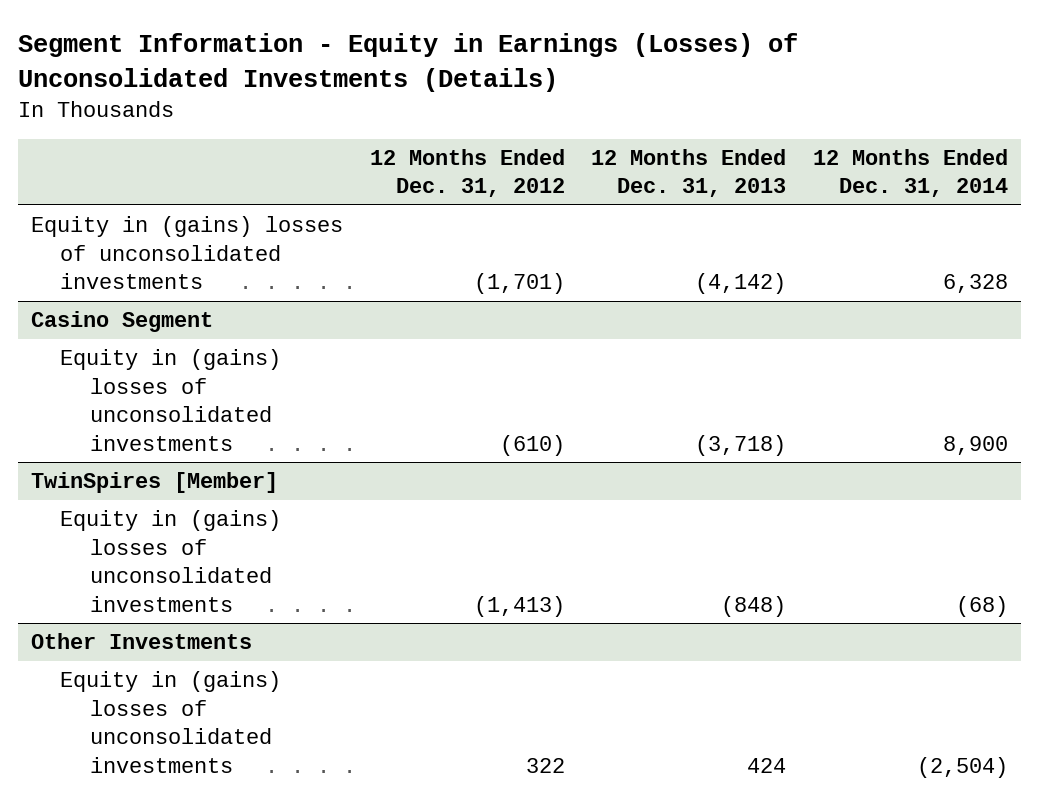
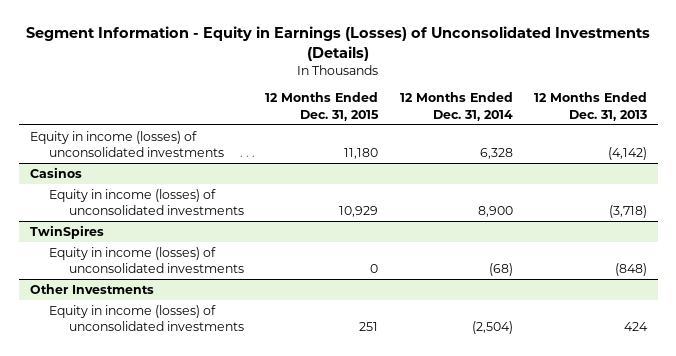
[369,148,565,198] 12 Months Ended Dec. 31, 2012 -> none
none -> [265,92,380,121] 12 Months Ended Dec. 31, 2015
[31,216,344,290] Equity in (gains) losses of unconsolidated investments -> [29,130,225,158] Equity in income (losses) of unconsolidated investments
[31,311,214,333] Casino Segment -> [29,166,82,178] Casinos
[60,349,282,451] Equity in (gains) losses of unconsolidated investments -> [49,188,244,216] Equity in income (losses) of unconsolidated investments
[31,472,279,494] TwinSpires [Member] -> [29,224,104,239] TwinSpires
[60,510,282,612] Equity in (gains) losses of unconsolidated investments -> [49,246,244,274] Equity in income (losses) of unconsolidated investments
[60,671,282,773] Equity in (gains) losses of unconsolidated investments -> [49,304,244,332] Equity in income (losses) of unconsolidated investments

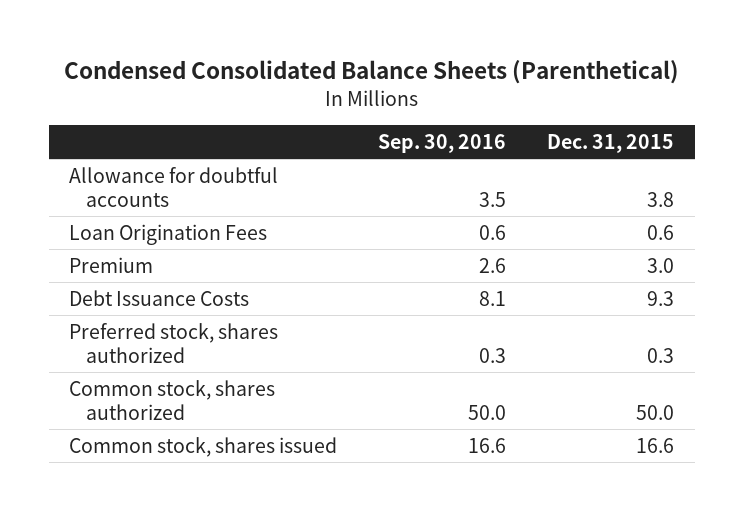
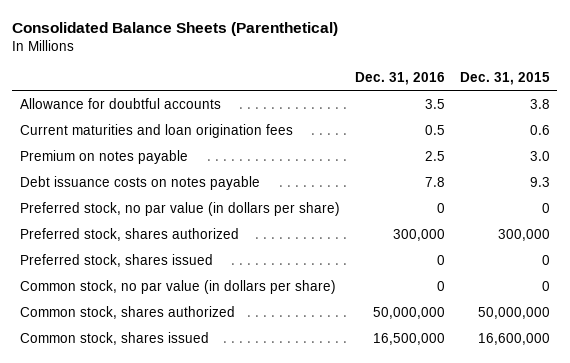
[63,60,679,85] Condensed Consolidated Balance Sheets (Parenthetical) -> [12,21,339,36] Consolidated Balance Sheets (Parenthetical)
[378,133,507,153] Sep. 30, 2016 -> none
none -> [354,71,445,85] Dec. 31, 2016
[69,223,268,245] Loan Origination Fees -> [19,123,293,138] Current maturities and loan origination fees
[69,256,154,273] Premium -> [19,149,188,164] Premium on notes payable
[69,289,250,306] Debt Issuance Costs -> [19,175,260,190] Debt issuance costs on notes payable
none -> [19,201,340,216] Preferred stock, no par value (in dollars per share)
[647,347,675,363] 0.3 -> [497,228,550,241] 300,000
none -> [19,253,213,267] Preferred stock, shares issued
none -> [19,279,336,294] Common stock, no par value (in dollars per share)
[636,404,675,420] 50.0 -> [477,306,550,319] 50,000,000
[636,437,675,453] 16.6 -> [477,332,550,345] 16,600,000

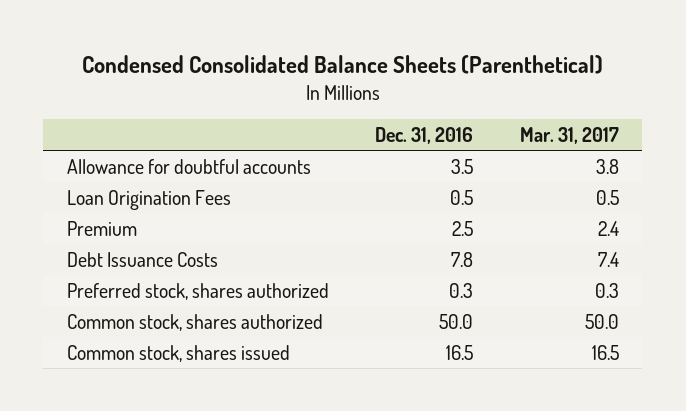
[12,21,339,36] Consolidated Balance Sheets (Parenthetical) -> [81,55,603,75] Condensed Consolidated Balance Sheets (Parenthetical)
[459,71,550,85] Dec. 31, 2015 -> none
none -> [520,126,620,144] Mar. 31, 2017
[19,201,340,216] Preferred stock, no par value (in dollars per share) -> none
[19,253,213,267] Preferred stock, shares issued -> none
[19,279,336,294] Common stock, no par value (in dollars per share) -> none
[19,123,293,138] Current maturities and loan origination fees -> [66,189,231,210] Loan Origination Fees
[19,149,188,164] Premium on notes payable -> [66,220,137,236] Premium
[19,175,260,190] Debt issuance costs on notes payable -> [66,251,218,267] Debt Issuance Costs
[392,228,445,241] 300,000 -> [449,282,474,298] 0.3
[372,306,445,319] 50,000,000 -> [439,313,474,329] 50.0
[372,332,445,345] 16,500,000 -> [446,344,474,360] 16.5

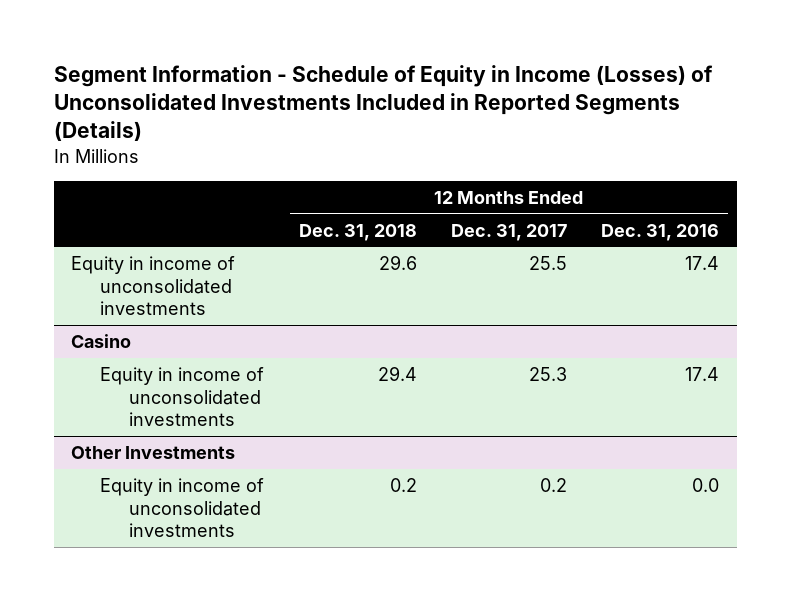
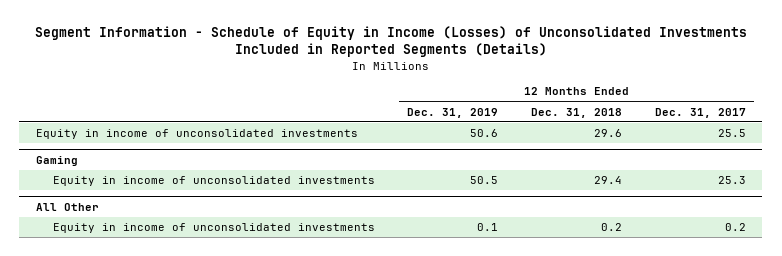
[601,223,720,241] Dec. 31, 2016 -> none
none -> [407,107,499,118] Dec. 31, 2019
[71,333,132,348] Casino -> none
none -> [35,155,78,166] Gaming
[71,445,236,459] Other Investments -> [35,202,99,211] All Other

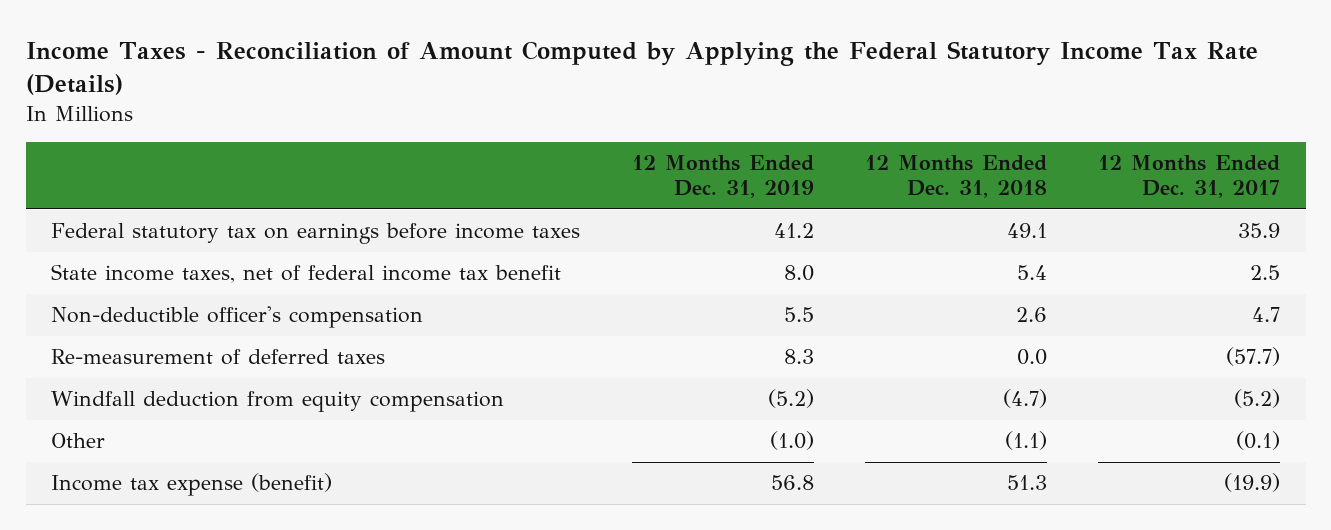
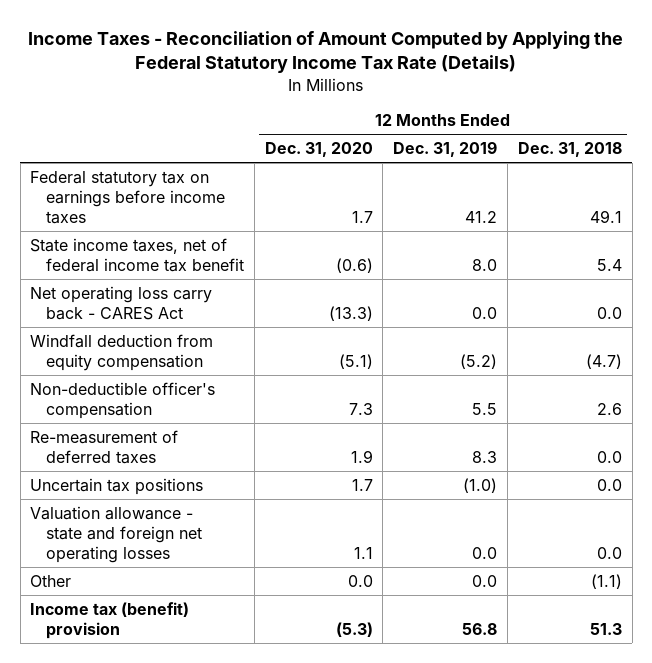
[1097,155,1280,199] 12 Months Ended Dec. 31, 2017 -> none
none -> [264,142,373,158] Dec. 31, 2020
none -> [30,285,213,320] Net operating loss carry back - CARES Act
[51,391,505,413] Windfall deduction from equity compensation -> [30,333,214,371] Windfall deduction from equity compensation
none -> [30,477,204,495] Uncertain tax positions
none -> [30,505,202,563] Valuation allowance - state and foreign net operating losses
[769,431,814,451] (1.0) -> [472,574,498,587] 0.0
[51,473,333,497] Income tax expense (benefit) -> [30,601,190,639] Income tax (benefit) provision

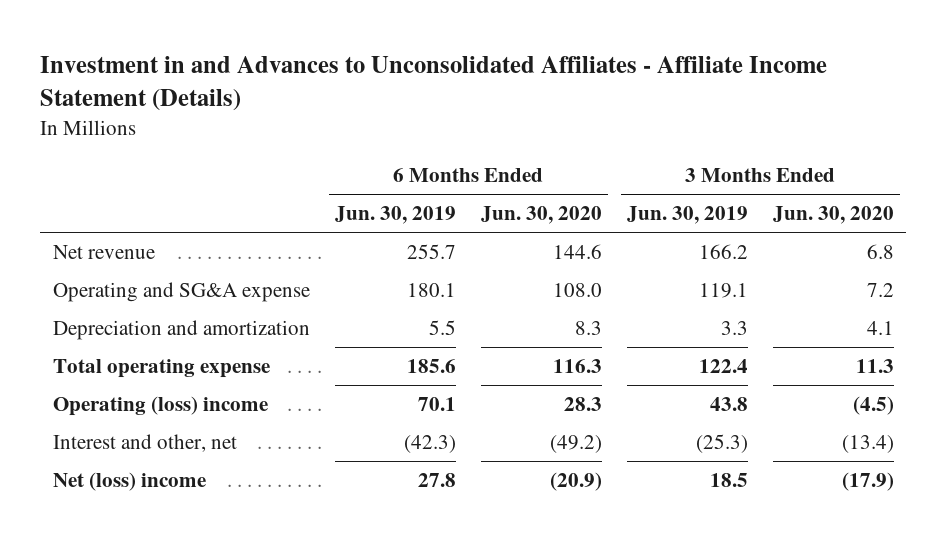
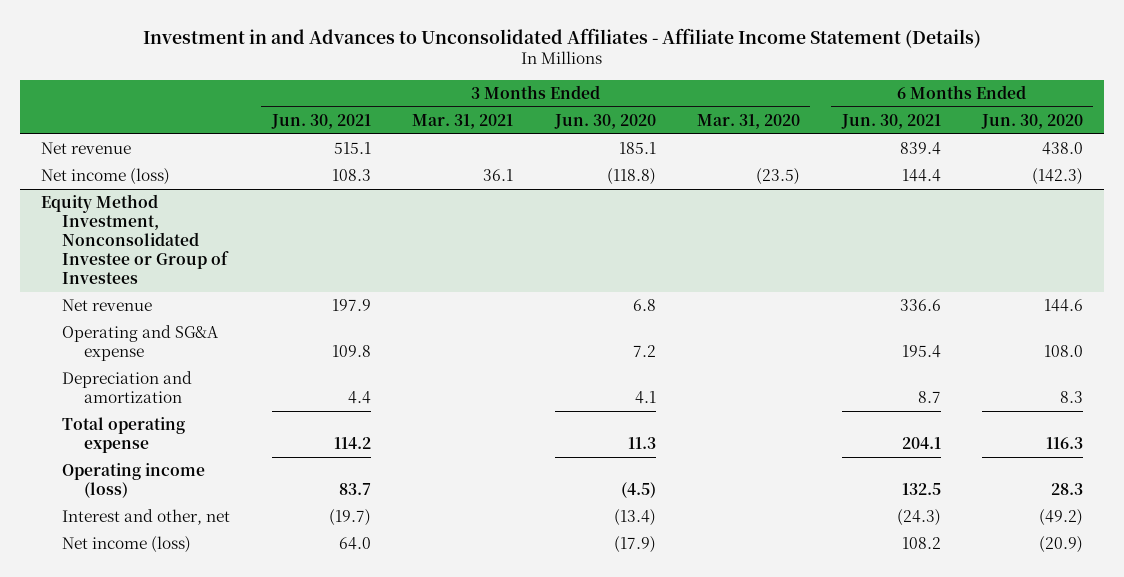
[334,206,456,225] Jun. 30, 2019 -> none
[626,206,748,225] Jun. 30, 2019 -> none
none -> [270,113,371,129] Jun. 30, 2021
none -> [412,113,514,129] Mar. 31, 2021
none -> [697,113,801,129] Mar. 31, 2020
none -> [840,113,941,129] Jun. 30, 2021
none -> [40,142,131,155] Net revenue
none -> [40,168,170,186] Net income (loss)
none -> [40,194,230,284] Equity Method Investment, Nonconsolidated Investee or Group of Investees
[52,396,268,417] Operating (loss) income -> [62,463,206,499] Operating income (loss)
[52,472,206,492] Net (loss) income -> [62,536,192,554] Net income (loss)

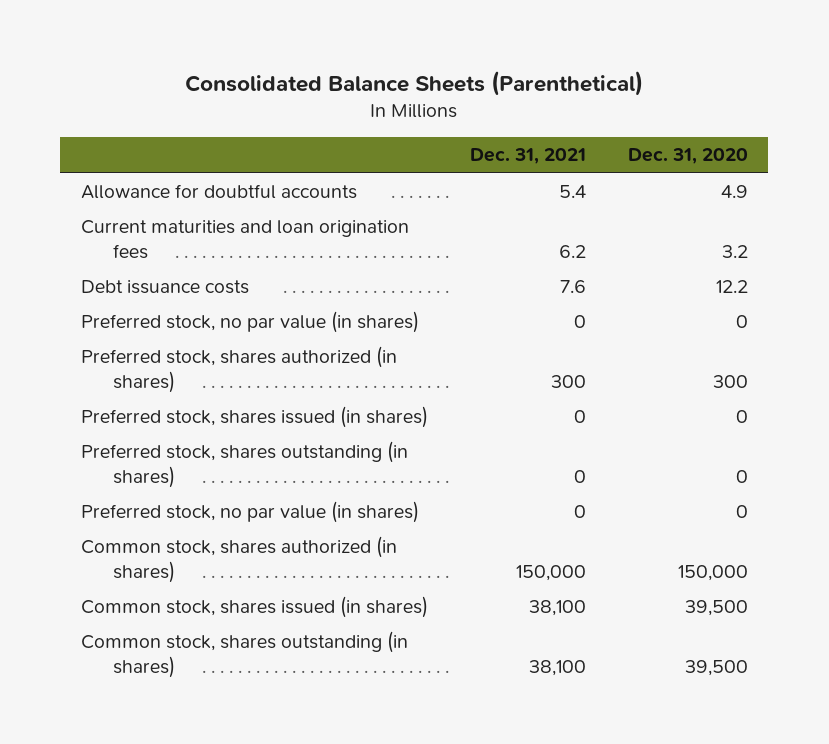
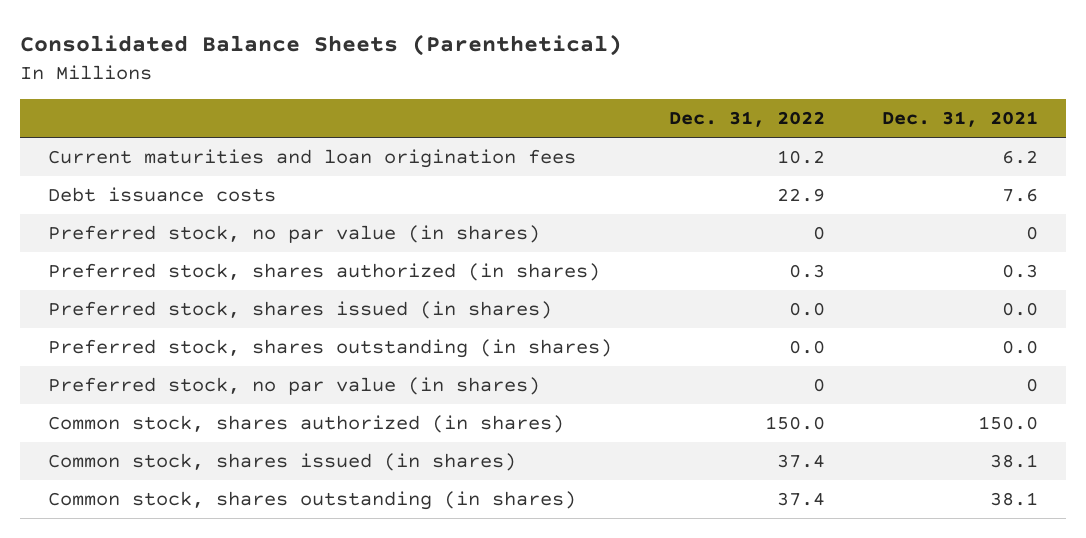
[627,148,748,165] Dec. 31, 2020 -> none
none -> [669,111,826,128] Dec. 31, 2022
[81,184,358,200] Allowance for doubtful accounts -> none
[550,374,586,388] 300 -> [1001,263,1038,278] 0.3
[573,410,586,424] 0 -> [1001,301,1038,316] 0.0
[573,469,586,483] 0 -> [1001,339,1038,354] 0.0
[515,564,586,581] 150,000 -> [977,415,1038,430] 150.0
[528,600,586,617] 38,100 -> [989,453,1038,468] 38.1
[528,659,586,676] 38,100 -> [989,491,1038,506] 38.1

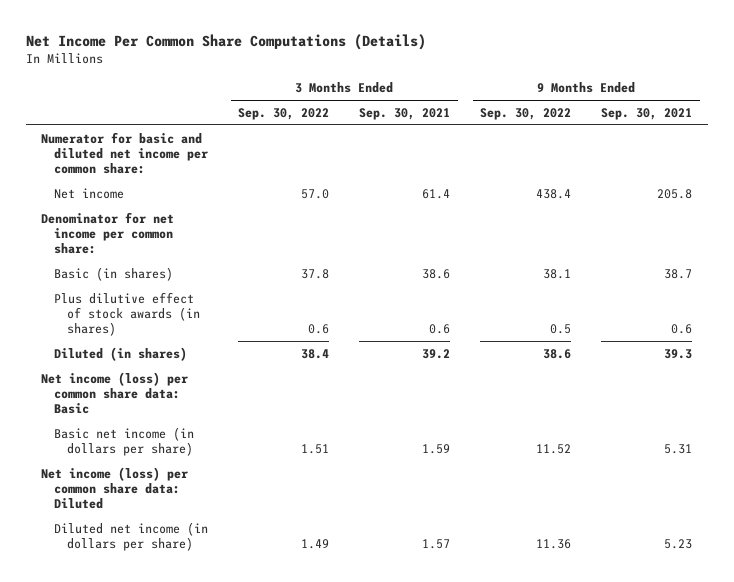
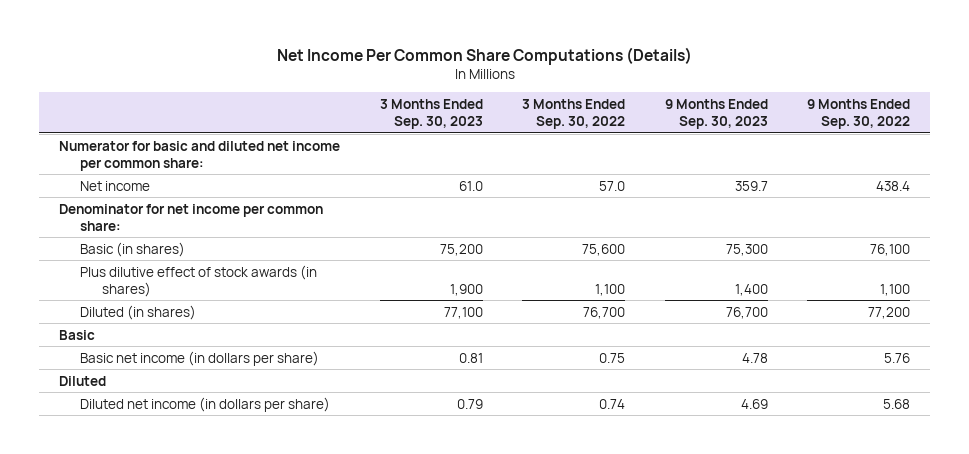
[359,107,451,120] Sep. 30, 2021 -> none
[601,107,693,120] Sep. 30, 2021 -> none
none -> [379,98,483,129] 3 Months Ended Sep. 30, 2023
none -> [664,98,768,129] 9 Months Ended Sep. 30, 2023
[301,268,330,279] 37.8 -> [582,243,626,256] 75,600
[543,268,572,279] 38.1 -> [870,243,911,256] 76,100
[308,324,330,335] 0.6 -> [595,283,626,296] 1,100
[550,324,572,335] 0.5 -> [880,283,911,296] 1,100
[301,348,330,359] 38.4 -> [583,306,626,319] 76,700
[543,348,572,359] 38.6 -> [868,306,911,319] 77,200
[41,371,189,415] Net income (loss) per common share data: Basic -> [59,329,96,340] Basic
[301,443,330,454] 1.51 -> [599,352,626,363] 0.75
[536,443,572,454] 11.52 -> [884,352,911,363] 5.76
[41,466,189,510] Net income (loss) per common share data: Diluted -> [59,375,107,386] Diluted
[301,538,330,549] 1.49 -> [599,398,626,409] 0.74
[536,538,572,549] 11.36 -> [883,398,911,409] 5.68

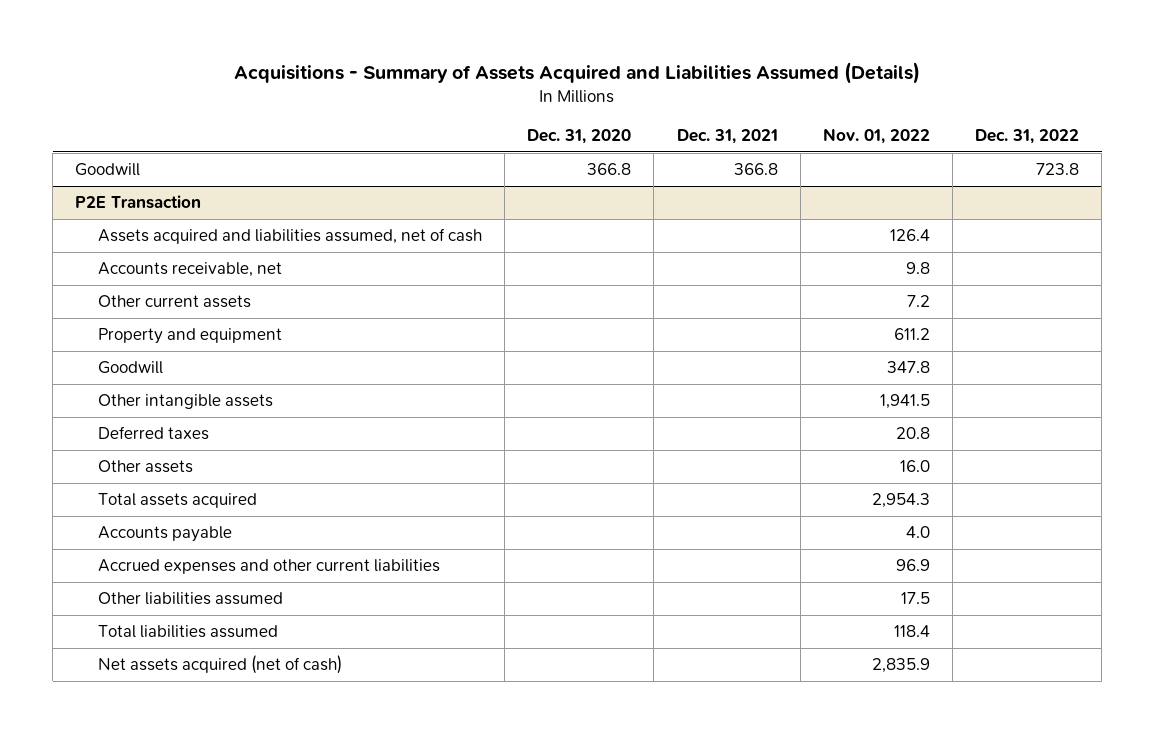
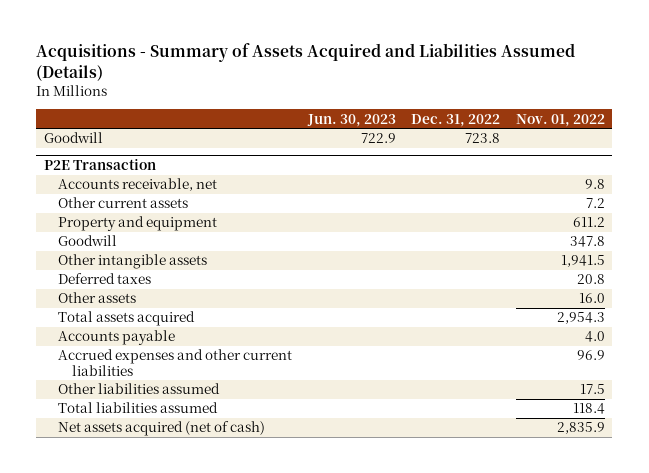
[527,129,632,145] Dec. 31, 2020 -> none
[676,129,778,145] Dec. 31, 2021 -> none
none -> [306,113,396,127] Jun. 30, 2023
[98,228,483,245] Assets acquired and liabilities assumed, net of cash -> none

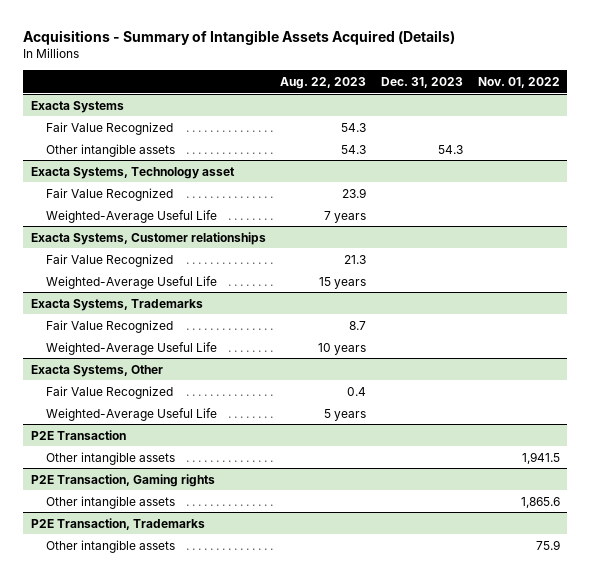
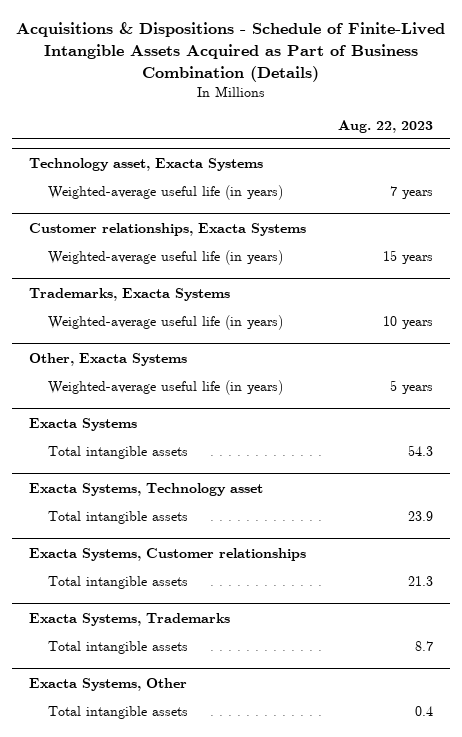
[23,29,456,45] Acquisitions - Summary of Intangible Assets Acquired (Details) -> [15,22,445,82] Acquisitions & Dispositions - Schedule of Finite-Lived Intangible Assets Acquired as Part of Business Combination (Details)
[381,76,464,88] Dec. 31, 2023 -> none
[478,76,561,88] Nov. 01, 2022 -> none
none -> [28,157,263,171] Technology asset, Exacta Systems
none -> [47,184,283,200] Weighted-average useful life (in years)
none -> [28,222,306,236] Customer relationships, Exacta Systems
none -> [47,249,283,265] Weighted-average useful life (in years)
none -> [28,287,230,301] Trademarks, Exacta Systems
none -> [47,314,283,330] Weighted-average useful life (in years)
none -> [28,352,187,366] Other, Exacta Systems
none -> [47,379,283,395] Weighted-average useful life (in years)
[45,143,175,157] Other intangible assets -> none
[45,121,173,135] Fair Value Recognized -> [47,445,188,459] Total intangible assets
[45,209,217,223] Weighted-Average Useful Life -> none
[45,187,173,201] Fair Value Recognized -> [47,510,188,524] Total intangible assets
[45,275,217,289] Weighted-Average Useful Life -> none
[45,253,173,267] Fair Value Recognized -> [47,575,188,589] Total intangible assets
[45,341,217,355] Weighted-Average Useful Life -> none
[45,319,173,333] Fair Value Recognized -> [47,640,188,654] Total intangible assets
[45,407,217,421] Weighted-Average Useful Life -> none
[30,429,126,440] P2E Transaction -> none
[45,451,175,465] Other intangible assets -> none
[30,473,215,487] P2E Transaction, Gaming rights -> none
[45,495,175,509] Other intangible assets -> none
[30,517,205,530] P2E Transaction, Trademarks -> none
[45,539,175,553] Other intangible assets -> none
[45,385,173,399] Fair Value Recognized -> [47,705,188,719] Total intangible assets

